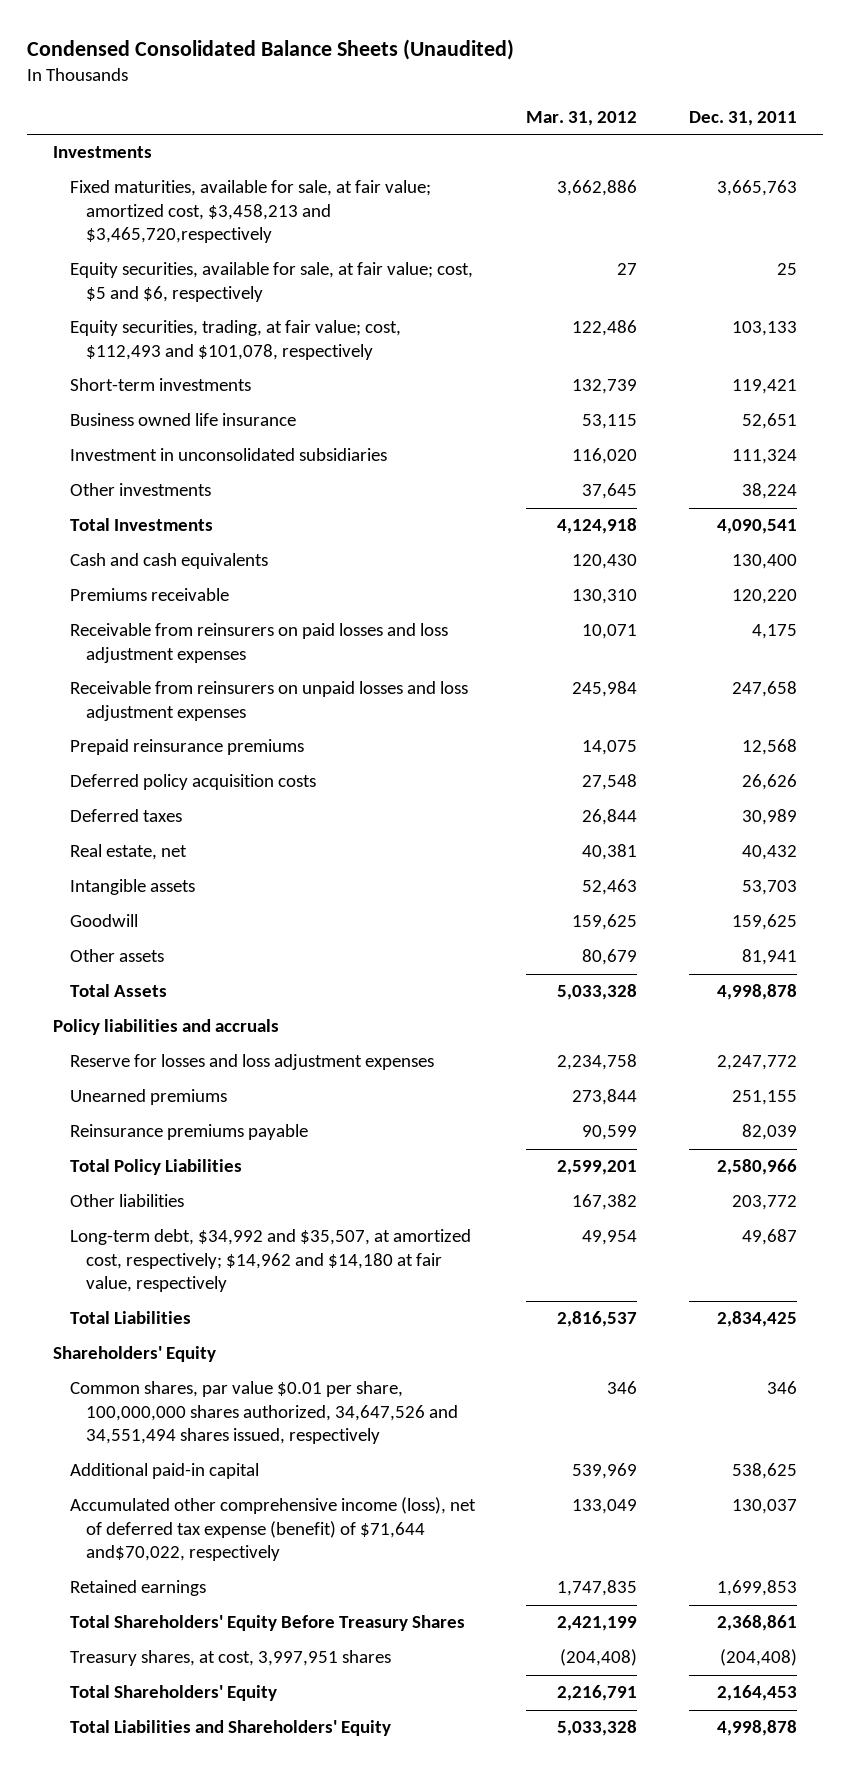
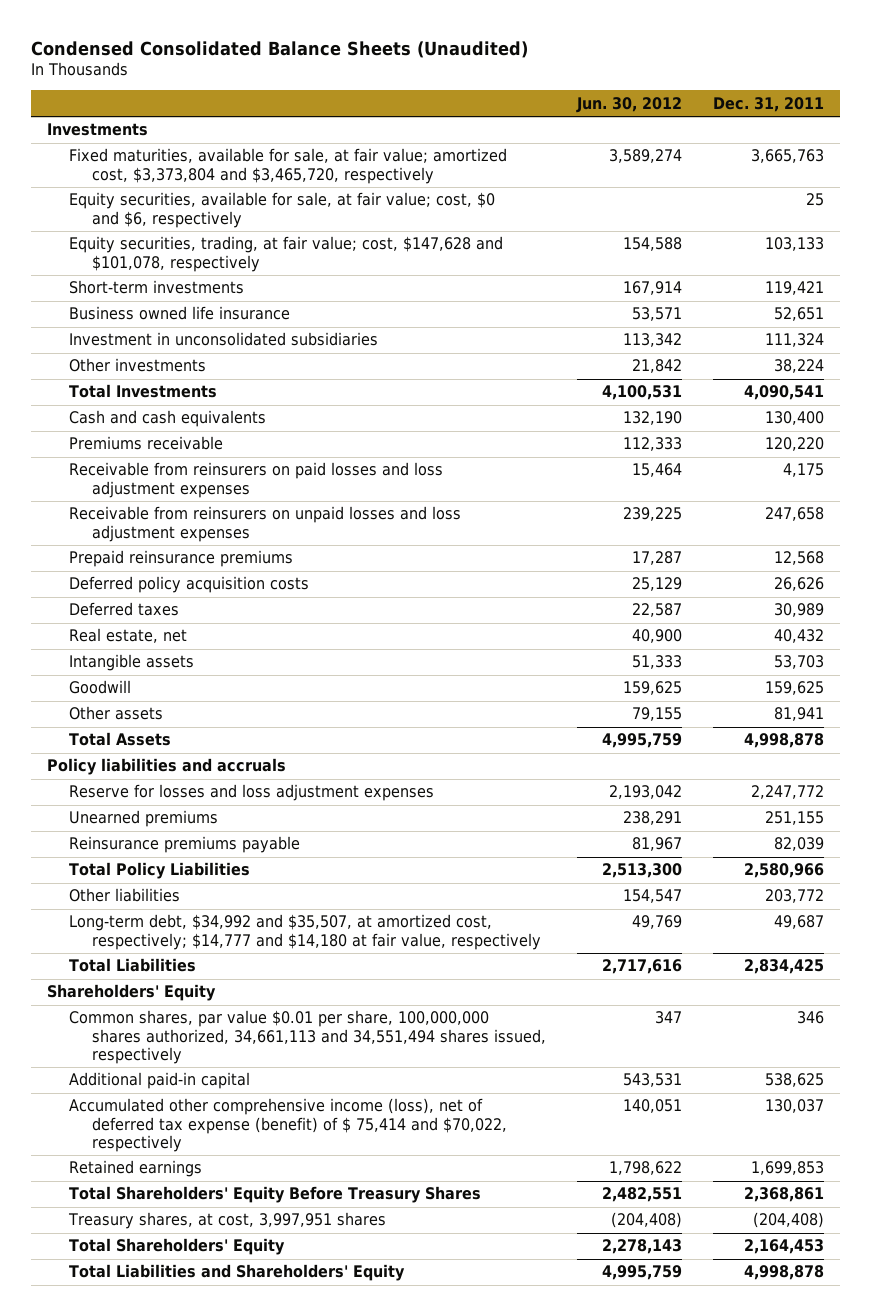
[526,110,638,126] Mar. 31, 2012 -> none
none -> [576,96,683,113] Jun. 30, 2012
[69,180,431,244] Fixed maturities, available for sale, at fair value; amortized cost, $3,458,213 and $3,465,720,respectively -> [69,148,508,184] Fixed maturities, available for sale, at fair value; amortized cost, $3,373,804 and $3,465,720, respectively
[69,262,473,302] Equity securities, available for sale, at fair value; cost, $5 and $6, respectively -> [69,192,496,228] Equity securities, available for sale, at fair value; cost, $0 and $6, respectively
[69,320,401,360] Equity securities, trading, at fair value; cost, $112,493 and $101,078, respectively -> [69,236,504,272] Equity securities, trading, at fair value; cost, $147,628 and $101,078, respectively
[69,1229,471,1293] Long-term debt, $34,992 and $35,507, at amortized cost, respectively; $14,962 and $14,180 at fair value, respectively -> [69,914,541,950] Long-term debt, $34,992 and $35,507, at amortized cost, respectively; $14,777 and $14,180 at fair value, respectively
[69,1381,459,1445] Common shares, par value $0.01 per share, 100,000,000 shares authorized, 34,647,526 and 34,551,494 shares issued, respectively -> [69,1010,546,1064] Common shares, par value $0.01 per share, 100,000,000 shares authorized, 34,661,113 and 34,551,494 shares issued, respectively
[69,1497,476,1562] Accumulated other comprehensive income (loss), net of deferred tax expense (benefit) of $71,644 and$70,022, respectively -> [69,1098,507,1152] Accumulated other comprehensive income (loss), net of deferred tax expense (benefit) of $ 75,414 and $70,022, respectively

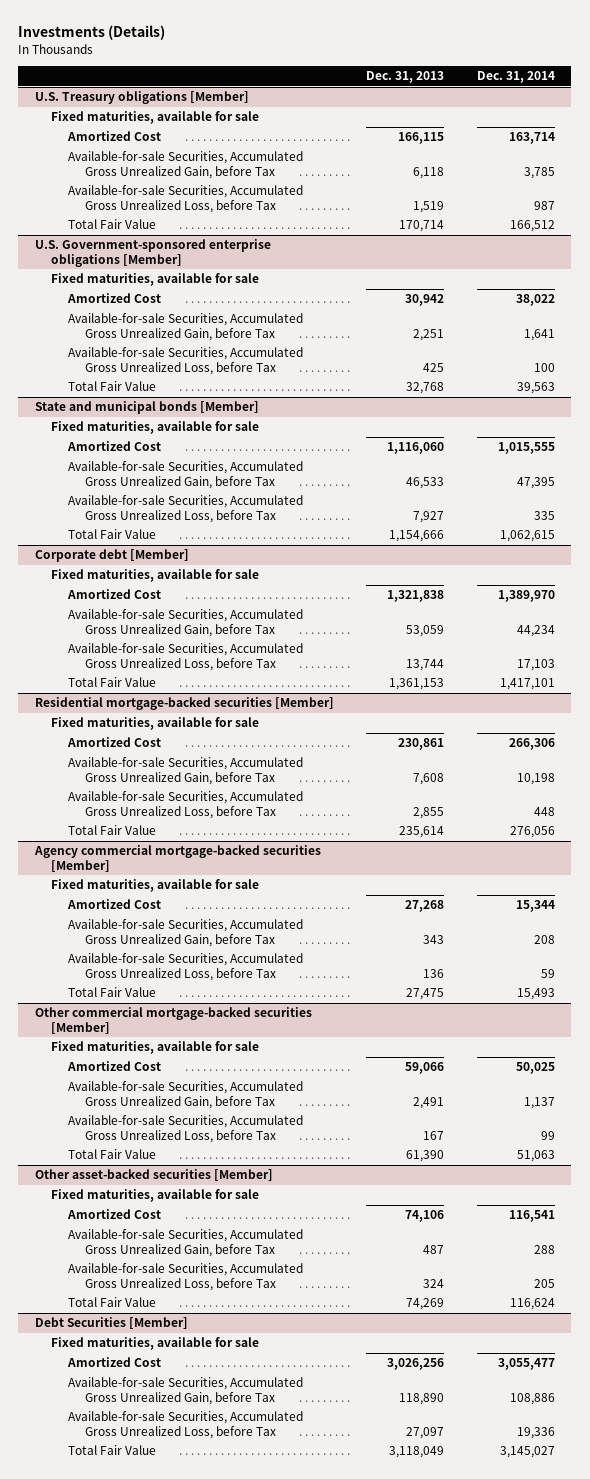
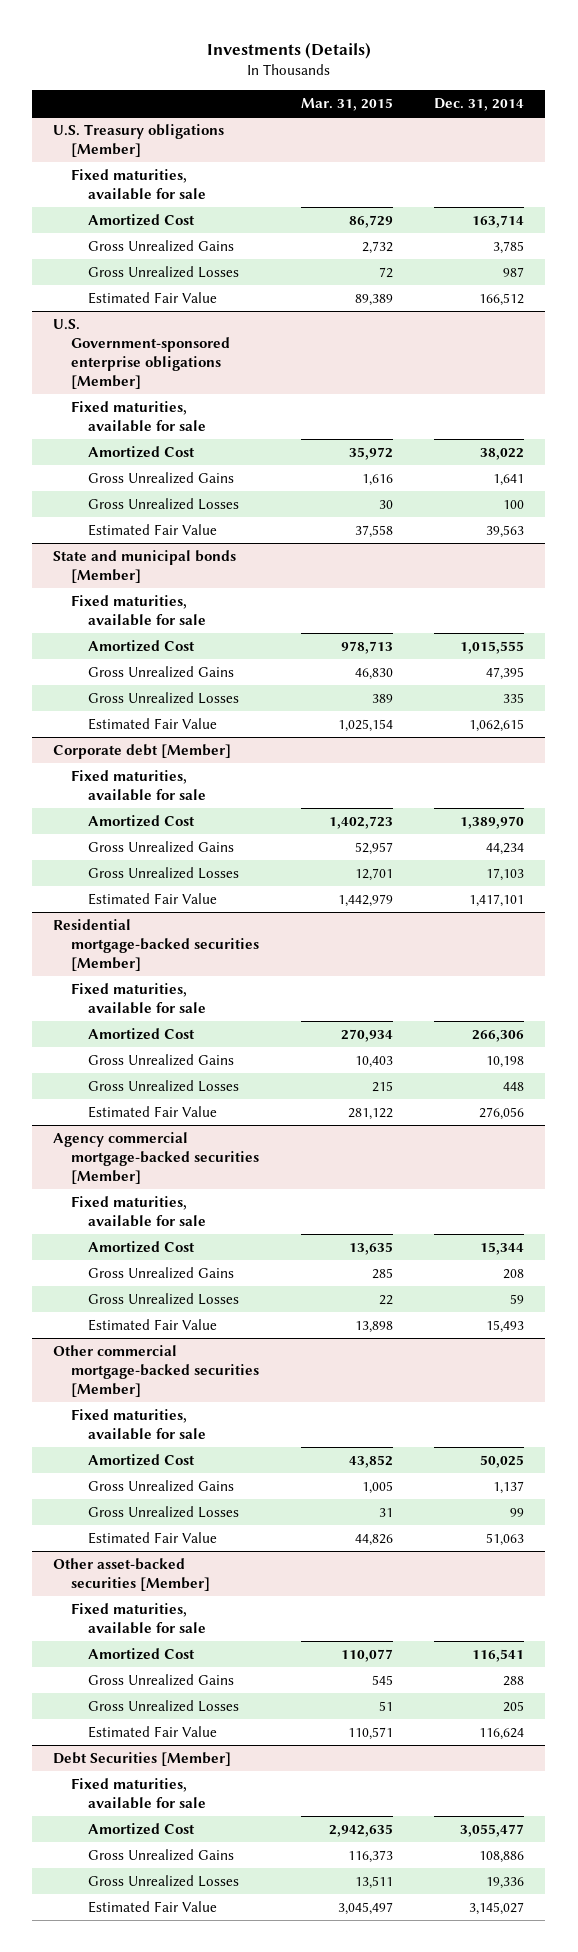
[366,71,445,84] Dec. 31, 2013 -> none
none -> [300,98,393,112] Mar. 31, 2015
[68,151,304,179] Available-for-sale Securities, Accumulated Gross Unrealized Gain, before Tax -> [88,239,235,252] Gross Unrealized Gains
[68,185,304,213] Available-for-sale Securities, Accumulated Gross Unrealized Loss, before Tax -> [88,265,240,278] Gross Unrealized Losses
[68,219,157,230] Total Fair Value -> [88,291,218,304] Estimated Fair Value
[68,313,304,341] Available-for-sale Securities, Accumulated Gross Unrealized Gain, before Tax -> [88,471,235,484] Gross Unrealized Gains
[68,347,304,375] Available-for-sale Securities, Accumulated Gross Unrealized Loss, before Tax -> [88,497,240,510] Gross Unrealized Losses
[68,381,157,392] Total Fair Value -> [88,523,218,536] Estimated Fair Value
[68,461,304,489] Available-for-sale Securities, Accumulated Gross Unrealized Gain, before Tax -> [88,665,235,678] Gross Unrealized Gains
[68,495,304,523] Available-for-sale Securities, Accumulated Gross Unrealized Loss, before Tax -> [88,691,240,704] Gross Unrealized Losses
[68,529,157,540] Total Fair Value -> [88,717,218,730] Estimated Fair Value
[68,609,304,637] Available-for-sale Securities, Accumulated Gross Unrealized Gain, before Tax -> [88,840,235,853] Gross Unrealized Gains
[68,643,304,671] Available-for-sale Securities, Accumulated Gross Unrealized Loss, before Tax -> [88,866,240,879] Gross Unrealized Losses
[68,677,157,688] Total Fair Value -> [88,892,218,905] Estimated Fair Value
[68,757,304,785] Available-for-sale Securities, Accumulated Gross Unrealized Gain, before Tax -> [88,1053,235,1066] Gross Unrealized Gains
[68,791,304,819] Available-for-sale Securities, Accumulated Gross Unrealized Loss, before Tax -> [88,1079,240,1092] Gross Unrealized Losses
[68,825,157,836] Total Fair Value -> [88,1105,218,1118] Estimated Fair Value
[68,919,304,947] Available-for-sale Securities, Accumulated Gross Unrealized Gain, before Tax -> [88,1266,235,1279] Gross Unrealized Gains
[68,953,304,981] Available-for-sale Securities, Accumulated Gross Unrealized Loss, before Tax -> [88,1292,240,1305] Gross Unrealized Losses
[68,987,157,998] Total Fair Value -> [88,1318,218,1331] Estimated Fair Value
[68,1081,304,1109] Available-for-sale Securities, Accumulated Gross Unrealized Gain, before Tax -> [88,1479,235,1492] Gross Unrealized Gains
[68,1115,304,1143] Available-for-sale Securities, Accumulated Gross Unrealized Loss, before Tax -> [88,1505,240,1518] Gross Unrealized Losses
[68,1149,157,1160] Total Fair Value -> [88,1531,218,1544] Estimated Fair Value
[68,1229,304,1257] Available-for-sale Securities, Accumulated Gross Unrealized Gain, before Tax -> [88,1673,235,1686] Gross Unrealized Gains
[68,1263,304,1291] Available-for-sale Securities, Accumulated Gross Unrealized Loss, before Tax -> [88,1699,240,1712] Gross Unrealized Losses
[68,1297,157,1308] Total Fair Value -> [88,1725,218,1738] Estimated Fair Value
[68,1377,304,1405] Available-for-sale Securities, Accumulated Gross Unrealized Gain, before Tax -> [88,1848,235,1861] Gross Unrealized Gains
[68,1411,304,1439] Available-for-sale Securities, Accumulated Gross Unrealized Loss, before Tax -> [88,1874,240,1887] Gross Unrealized Losses
[68,1445,157,1456] Total Fair Value -> [88,1900,218,1913] Estimated Fair Value

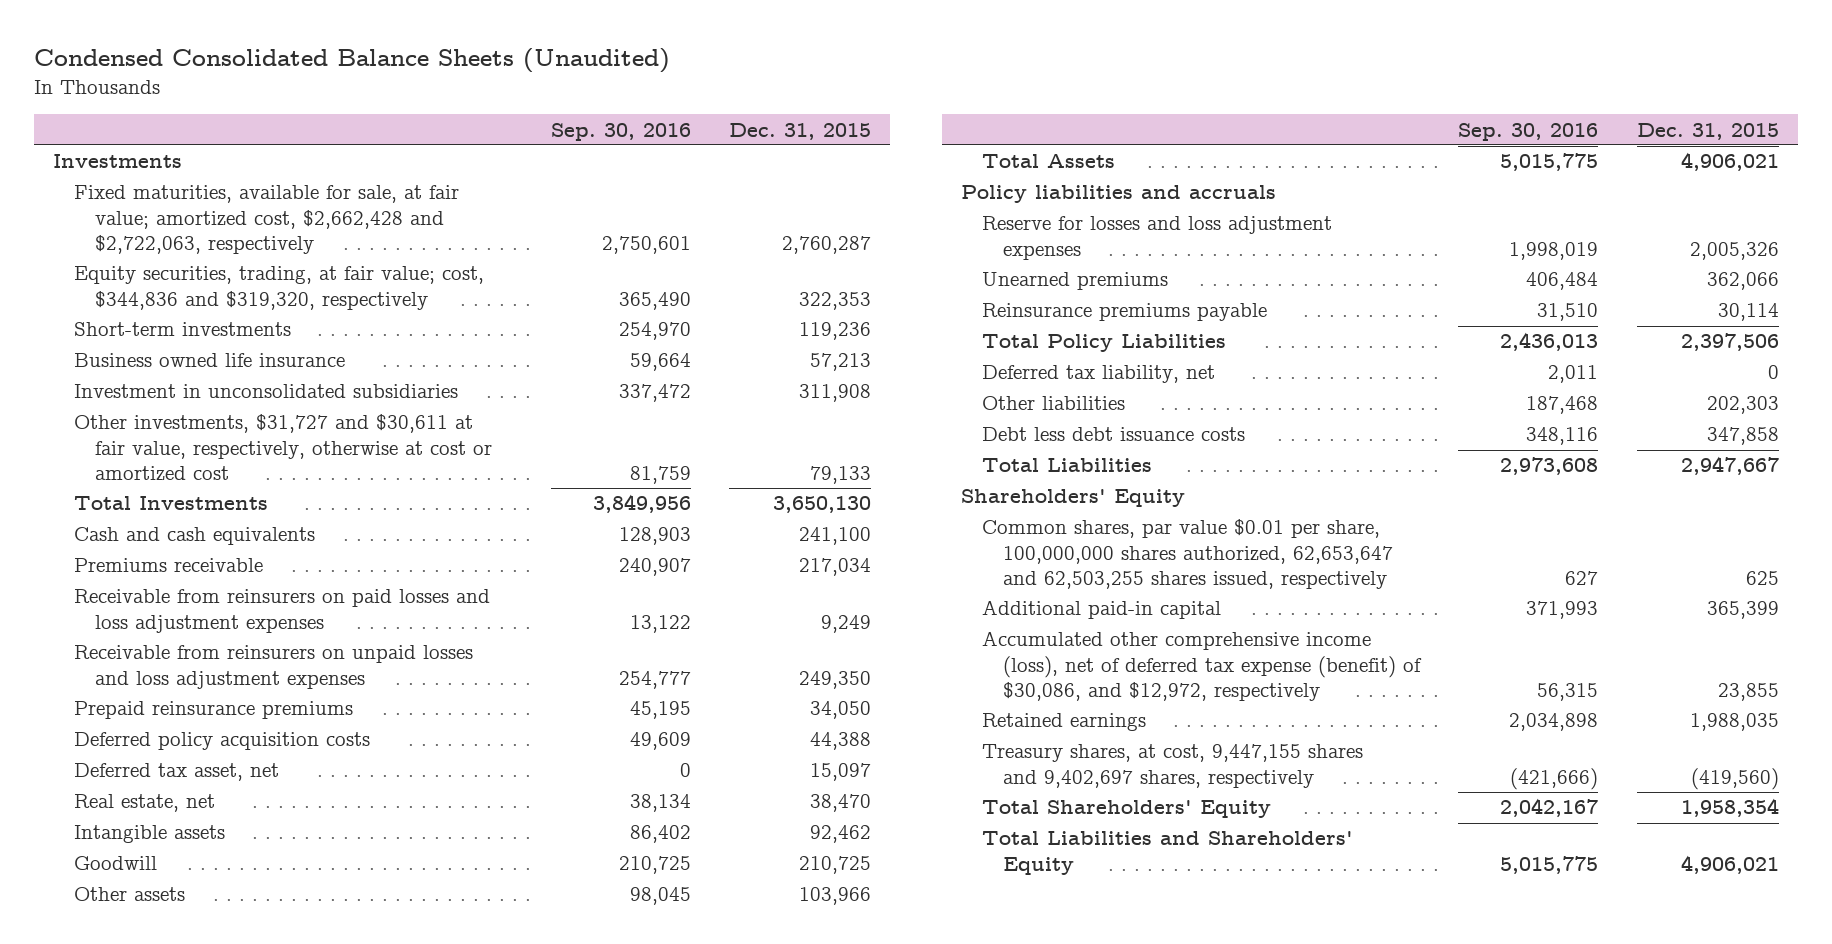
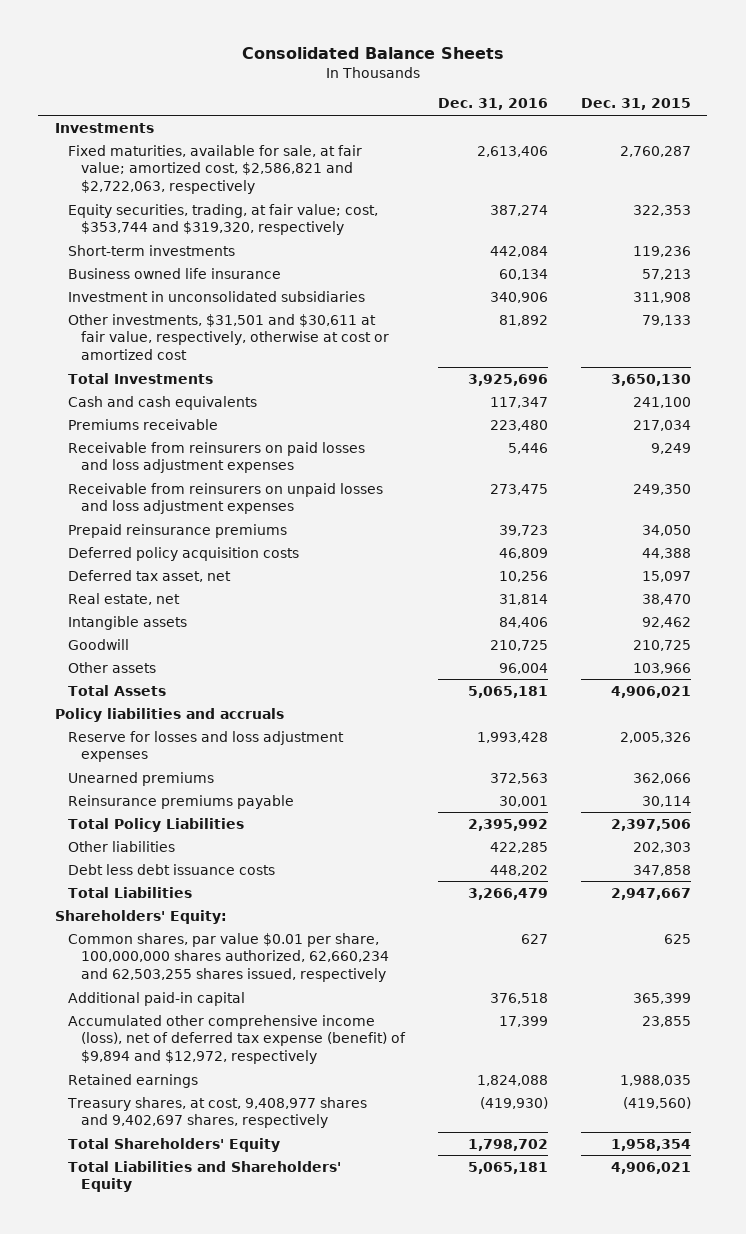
[33,47,670,73] Condensed Consolidated Balance Sheets (Unaudited) -> [241,47,504,60] Consolidated Balance Sheets
[550,122,691,141] Sep. 30, 2016 -> none
none -> [438,98,549,111] Dec. 31, 2016
[74,185,460,254] Fixed maturities, available for sale, at fair value; amortized cost, $2,662,428 and $2,722,063, respectively -> [67,144,362,195] Fixed maturities, available for sale, at fair value; amortized cost, $2,586,821 and $2,722,063, respectively
[74,266,485,310] Equity securities, trading, at fair value; cost, $344,836 and $319,320, respectively -> [67,203,378,236] Equity securities, trading, at fair value; cost, $353,744 and $319,320, respectively
[74,414,493,481] Other investments, $31,727 and $30,611 at fair value, respectively, otherwise at cost or amortized cost -> [67,313,390,361] Other investments, $31,501 and $30,611 at fair value, respectively, otherwise at cost or amortized cost
[981,365,1215,384] Deferred tax liability, net -> none
[960,489,1185,508] Shareholders' Equity -> [54,909,227,924] Shareholders' Equity:
[981,519,1393,589] Common shares, par value $0.01 per share, 100,000,000 shares authorized, 62,653,647 and 62,503,255 shares issued, respectively -> [67,932,390,983] Common shares, par value $0.01 per share, 100,000,000 shares authorized, 62,660,234 and 62,503,255 shares issued, respectively
[981,631,1422,701] Accumulated other comprehensive income (loss), net of deferred tax expense (benefit) of $30,086, and $12,972, respectively -> [67,1014,407,1065] Accumulated other comprehensive income (loss), net of deferred tax expense (benefit) of $9,894 and $12,972, respectively
[981,744,1363,788] Treasury shares, at cost, 9,447,155 shares and 9,402,697 shares, respectively -> [66,1096,367,1129] Treasury shares, at cost, 9,408,977 shares and 9,402,697 shares, respectively

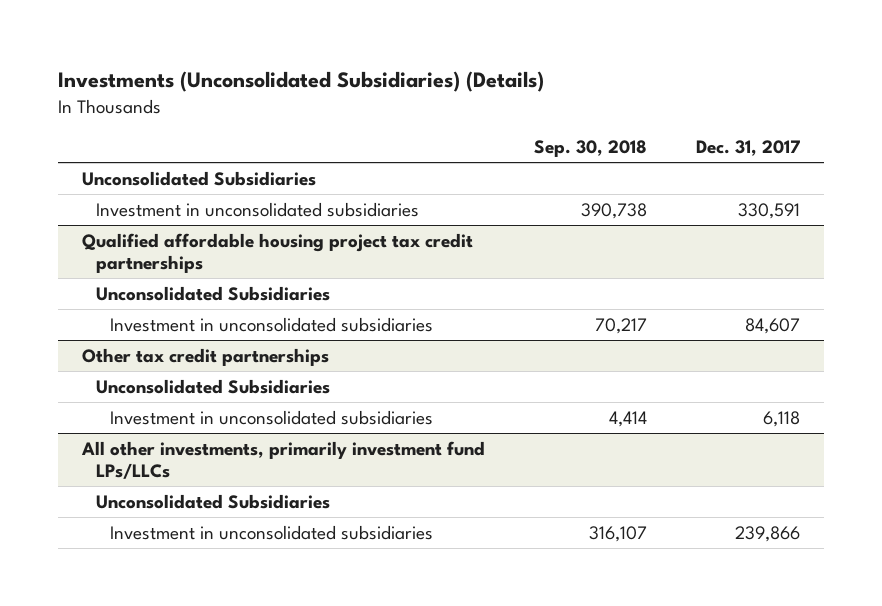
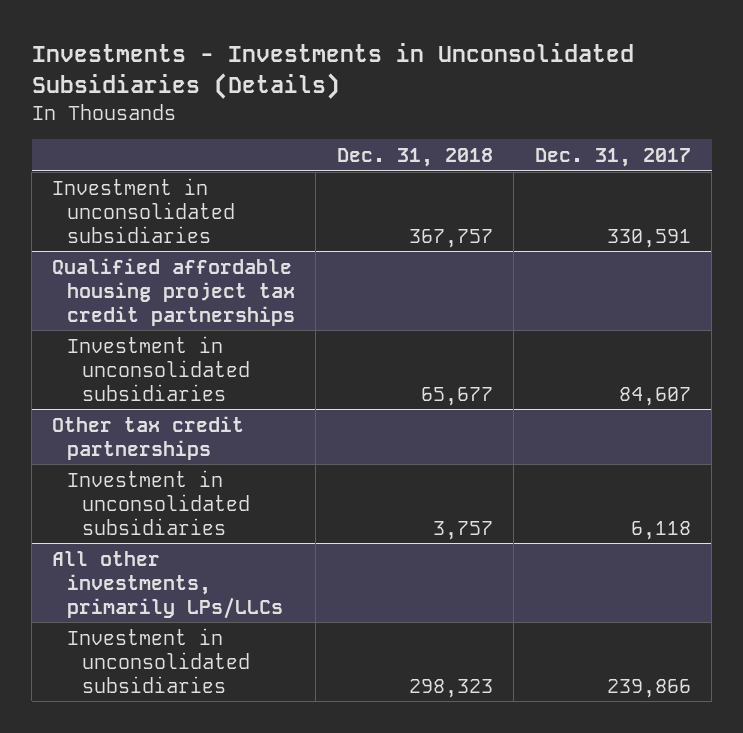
[57,71,544,93] Investments (Unconsolidated Subsidiaries) (Details) -> [31,43,634,99] Investments - Investments in Unconsolidated Subsidiaries (Details)
[533,140,647,158] Sep. 30, 2018 -> none
none -> [336,147,493,167] Dec. 31, 2018
[82,170,317,186] Unconsolidated Subsidiaries -> none
[95,285,330,301] Unconsolidated Subsidiaries -> none
[95,378,330,394] Unconsolidated Subsidiaries -> none
[95,493,330,509] Unconsolidated Subsidiaries -> none
[81,440,486,480] All other investments, primarily investment fund LPs/LLCs -> [52,550,283,619] All other investments, primarily LPs/LLCs

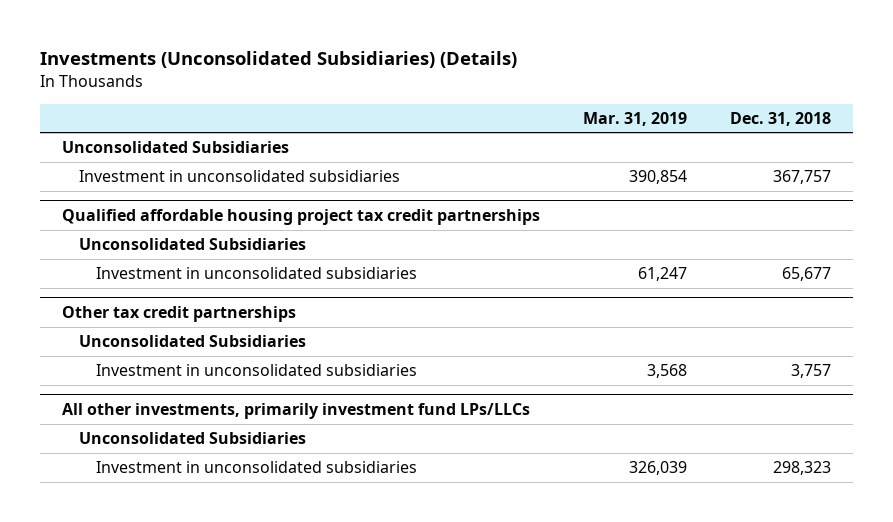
[31,43,634,99] Investments - Investments in Unconsolidated Subsidiaries (Details) -> [40,51,518,69] Investments (Unconsolidated Subsidiaries) (Details)
[534,147,691,167] Dec. 31, 2017 -> none
none -> [582,111,687,126] Mar. 31, 2019
none -> [61,141,289,154] Unconsolidated Subsidiaries
none -> [78,238,306,251] Unconsolidated Subsidiaries
none -> [78,335,306,348] Unconsolidated Subsidiaries
[52,550,283,619] All other investments, primarily LPs/LLCs -> [61,403,530,420] All other investments, primarily investment fund LPs/LLCs
none -> [78,432,306,445] Unconsolidated Subsidiaries

